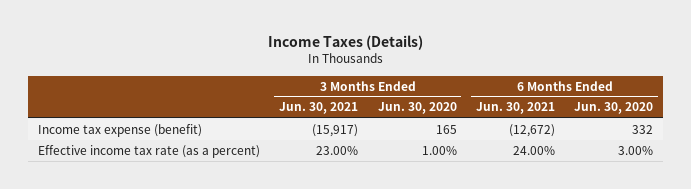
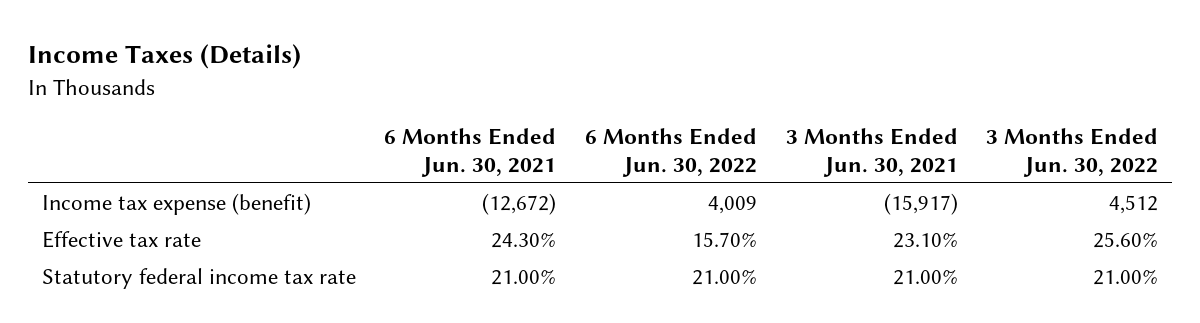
[377,102,457,115] Jun. 30, 2020 -> none
[574,102,654,115] Jun. 30, 2020 -> none
none -> [584,127,757,177] 6 Months Ended Jun. 30, 2022
none -> [986,127,1159,177] 3 Months Ended Jun. 30, 2022
[37,144,260,158] Effective income tax rate (as a percent) -> [41,230,201,248] Effective tax rate
[316,145,359,155] 23.00% -> [892,231,958,248] 23.10%
[513,145,556,155] 24.00% -> [491,231,557,248] 24.30%
none -> [41,267,356,289] Statutory federal income tax rate

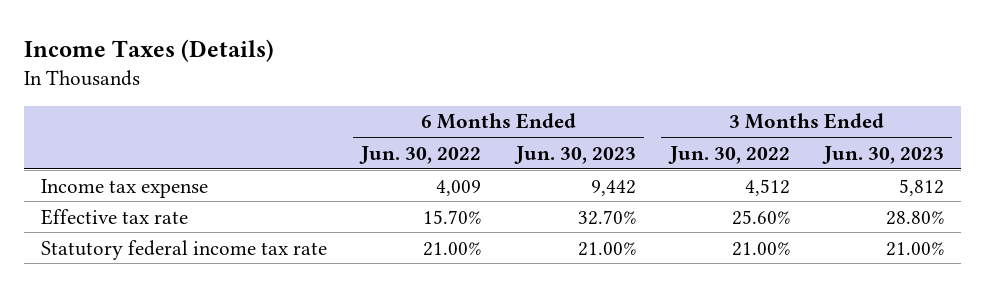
[384,127,557,177] 6 Months Ended Jun. 30, 2021 -> none
[785,127,958,177] 3 Months Ended Jun. 30, 2021 -> none
none -> [513,145,636,164] Jun. 30, 2023
none -> [821,145,944,164] Jun. 30, 2023
[41,192,311,215] Income tax expense (benefit) -> [41,178,209,198] Income tax expense

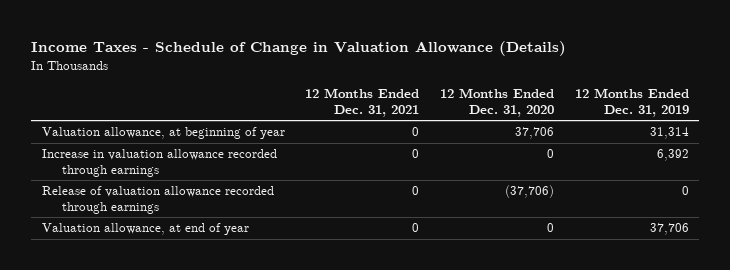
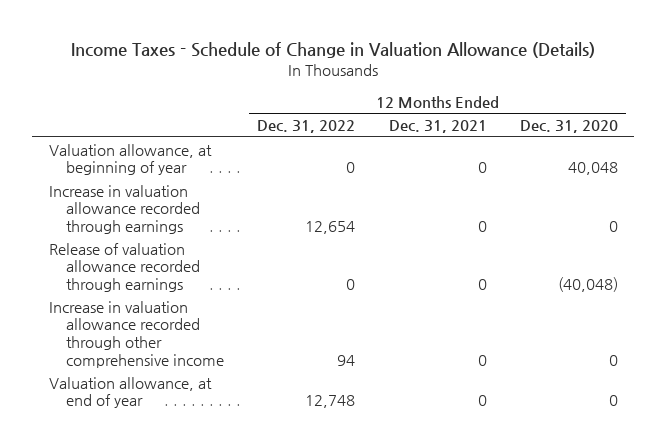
[574,88,689,117] 12 Months Ended Dec. 31, 2019 -> none
none -> [257,120,356,134] Dec. 31, 2022
[515,127,555,140] 37,706 -> [567,162,618,176] 40,048
[505,185,555,199] (37,706) -> [557,276,618,292] (40,048)
none -> [48,300,225,368] Increase in valuation allowance recorded through other comprehensive income

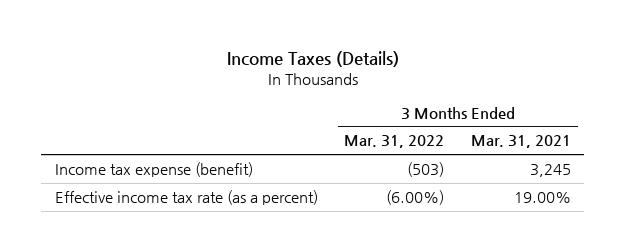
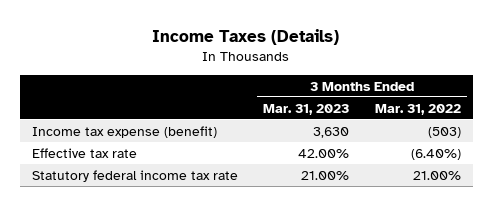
[471,135,572,149] Mar. 31, 2021 -> none
none -> [263,103,350,115] Mar. 31, 2023
[54,189,318,205] Effective income tax rate (as a percent) -> [32,147,138,158] Effective tax rate
[386,189,445,205] (6.00%) -> [410,148,461,160] (6.40%)
none -> [32,169,239,182] Statutory federal income tax rate

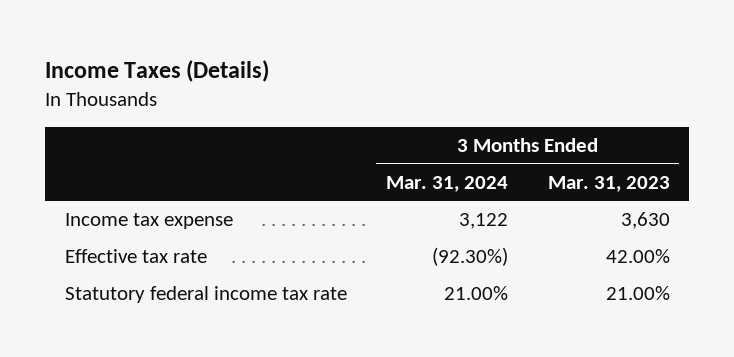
[374,103,461,115] Mar. 31, 2022 -> none
none -> [386,175,509,192] Mar. 31, 2024
[32,125,218,138] Income tax expense (benefit) -> [64,213,233,230] Income tax expense

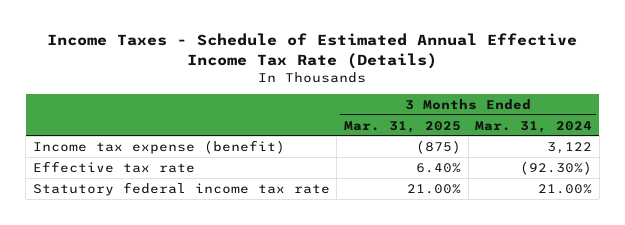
[44,59,269,82] Income Taxes (Details) -> [47,33,578,69] Income Taxes - Schedule of Estimated Annual Effective Income Tax Rate (Details)
[547,175,670,192] Mar. 31, 2023 -> none
none -> [343,120,461,133] Mar. 31, 2025
[64,213,233,230] Income tax expense -> [32,139,285,154] Income tax expense (benefit)

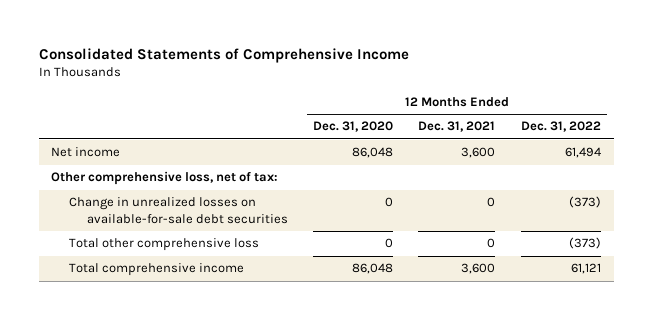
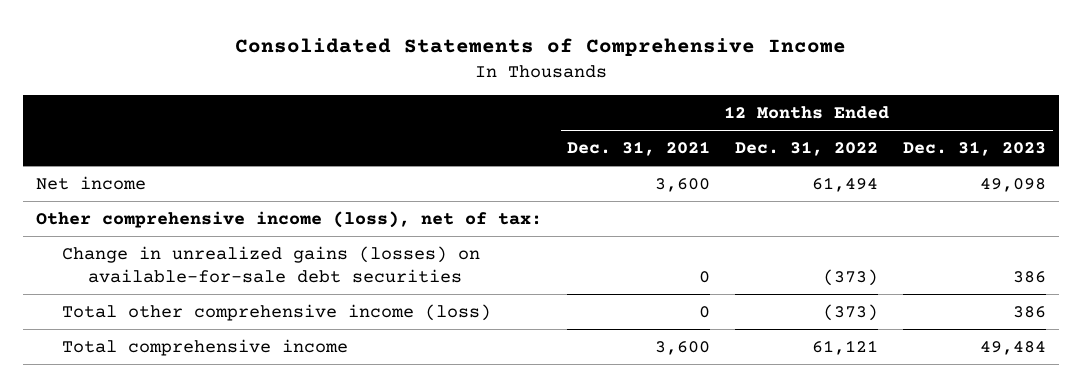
[313,121,394,133] Dec. 31, 2020 -> none
none -> [903,141,1047,157] Dec. 31, 2023
[51,171,279,186] Other comprehensive loss, net of tax: -> [35,210,542,228] Other comprehensive income (loss), net of tax:
[69,197,288,225] Change in unrealized losses on available-for-sale debt securities -> [61,245,480,284] Change in unrealized gains (losses) on available-for-sale debt securities
[69,238,260,252] Total other comprehensive loss -> [61,303,491,321] Total other comprehensive income (loss)

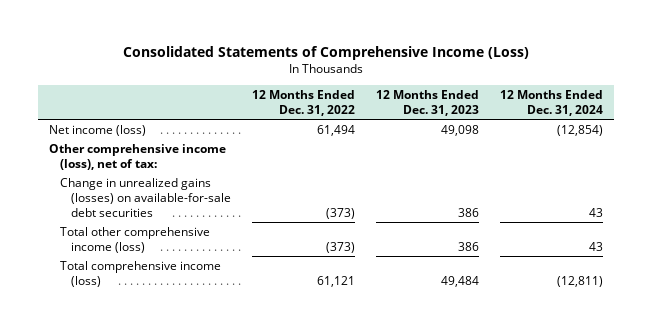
[234,37,846,56] Consolidated Statements of Comprehensive Income -> [122,45,529,60] Consolidated Statements of Comprehensive Income (Loss)
[566,141,710,157] Dec. 31, 2021 -> none
none -> [500,89,604,117] 12 Months Ended Dec. 31, 2024
[35,175,146,190] Net income -> [48,124,146,136] Net income (loss)
[61,338,348,356] Total comprehensive income -> [59,260,221,287] Total comprehensive income (loss)

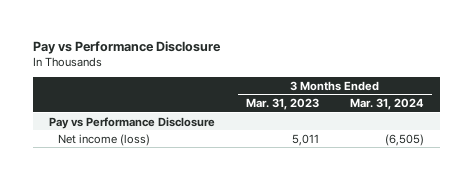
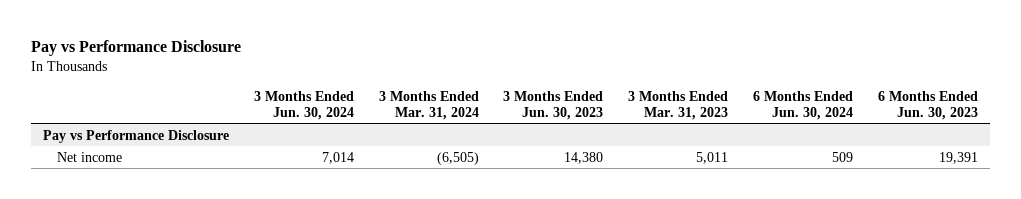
none -> [253,90,354,120] 3 Months Ended Jun. 30, 2024
none -> [503,90,604,120] 3 Months Ended Jun. 30, 2023
none -> [752,90,853,120] 6 Months Ended Jun. 30, 2024
none -> [877,90,978,120] 6 Months Ended Jun. 30, 2023
[57,133,150,146] Net income (loss) -> [57,151,123,162] Net income

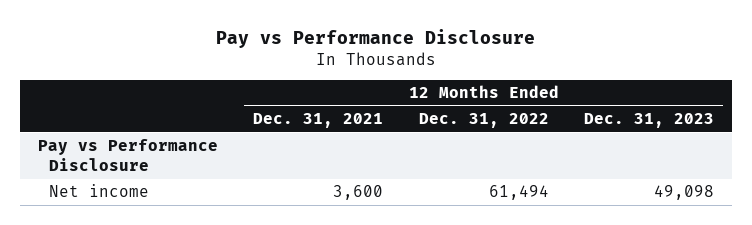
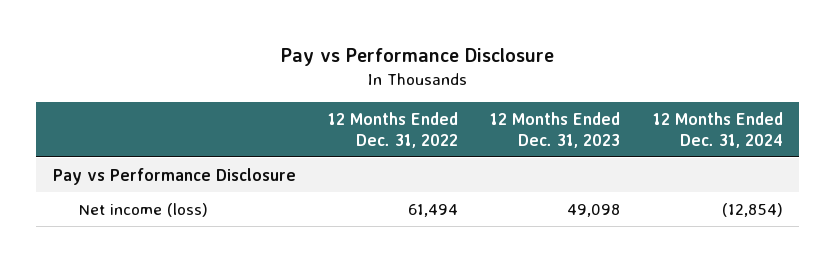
[253,113,384,129] Dec. 31, 2021 -> none
none -> [652,111,783,148] 12 Months Ended Dec. 31, 2024
[49,184,150,198] Net income -> [79,202,209,217] Net income (loss)

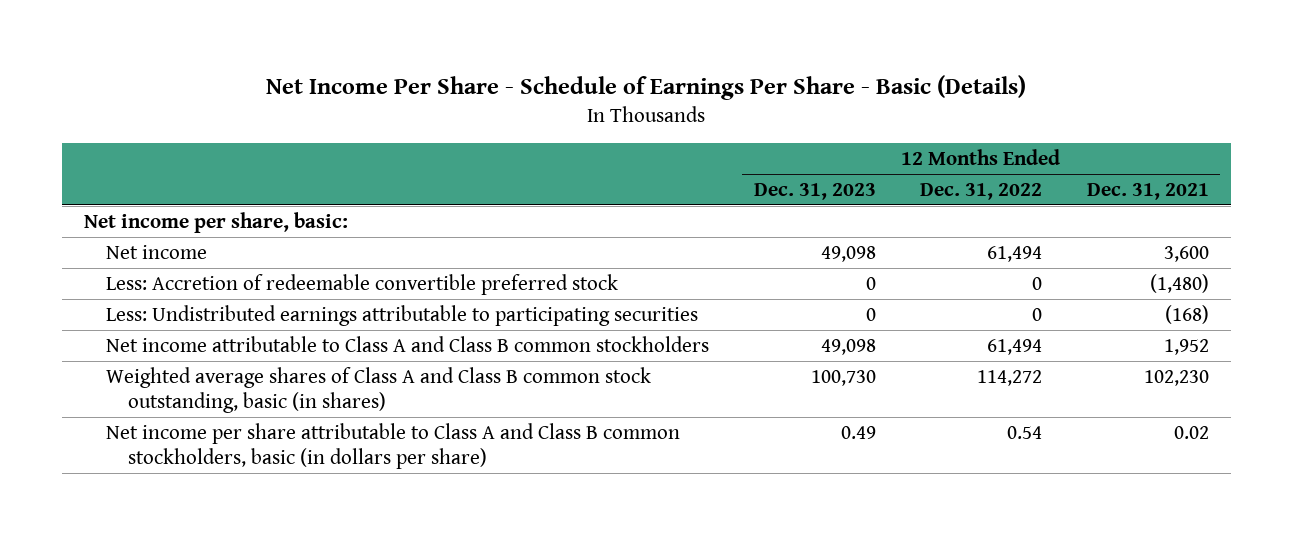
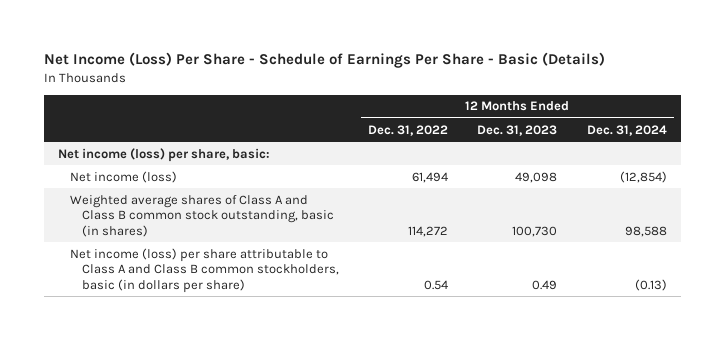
[266,75,1027,101] Net Income Per Share - Schedule of Earnings Per Share - Basic (Details) -> [43,52,605,69] Net Income (Loss) Per Share - Schedule of Earnings Per Share - Basic (Details)
[1086,182,1209,200] Dec. 31, 2021 -> none
none -> [586,124,667,136] Dec. 31, 2024
[106,273,619,295] Less: Accretion of redeemable convertible preferred stock -> none
[106,304,699,326] Less: Undistributed earnings attributable to participating securities -> none
[106,335,710,352] Net income attributable to Class A and Class B common stockholders -> none
[84,211,349,233] Net income per share, basic: -> [58,147,271,162] Net income (loss) per share, basic:
[106,244,208,259] Net income -> [70,170,178,183] Net income (loss)
[106,422,681,470] Net income per share attributable to Class A and Class B common stockholders, basic (in dollars per share) -> [70,247,340,293] Net income (loss) per share attributable to Class A and Class B common stockholders, basic (in dollars per share)

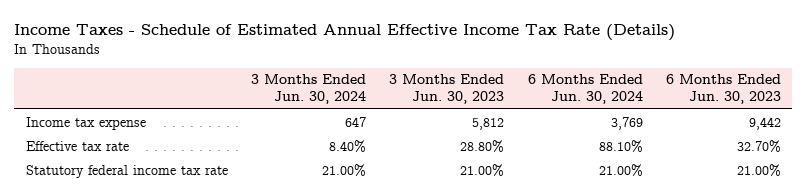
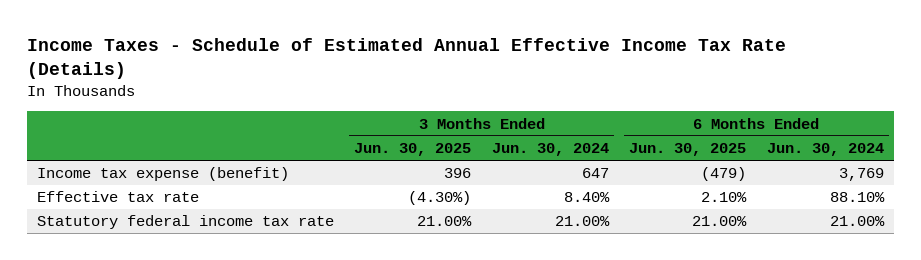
[389,74,505,105] 3 Months Ended Jun. 30, 2023 -> none
[665,74,781,105] 6 Months Ended Jun. 30, 2023 -> none
none -> [354,142,472,156] Jun. 30, 2025
none -> [629,142,747,156] Jun. 30, 2025
[25,116,146,130] Income tax expense -> [36,167,289,182] Income tax expense (benefit)

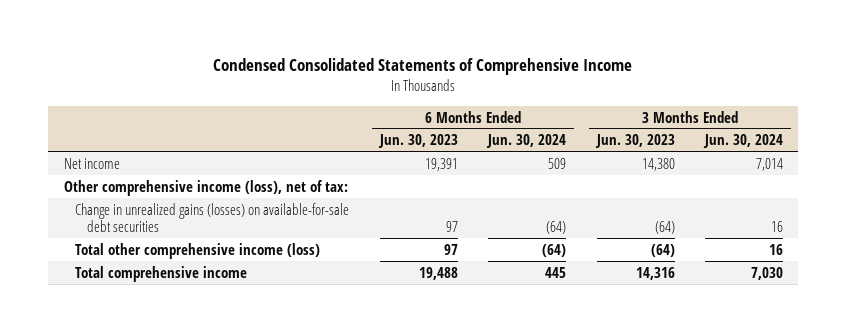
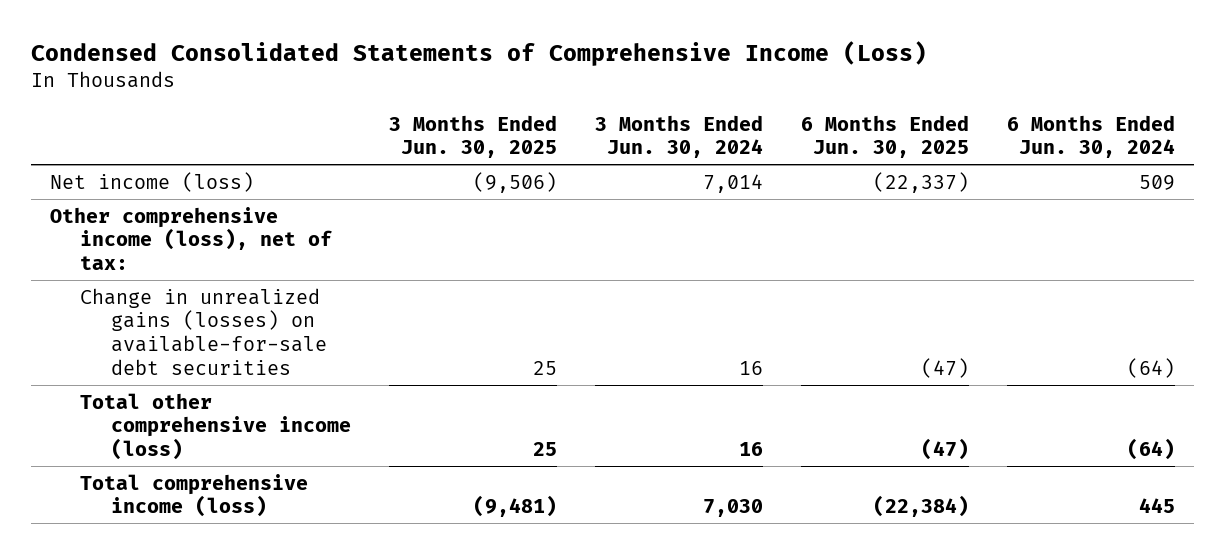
[213,58,633,76] Condensed Consolidated Statements of Comprehensive Income -> [30,41,927,67] Condensed Consolidated Statements of Comprehensive Income (Loss)
[377,134,458,149] Jun. 30, 2023 -> none
[594,134,675,149] Jun. 30, 2023 -> none
none -> [389,114,558,159] 3 Months Ended Jun. 30, 2025
none -> [800,114,969,159] 6 Months Ended Jun. 30, 2025
[63,157,120,169] Net income -> [49,171,254,192] Net income (loss)
[75,265,248,282] Total comprehensive income -> [80,473,309,518] Total comprehensive income (loss)

